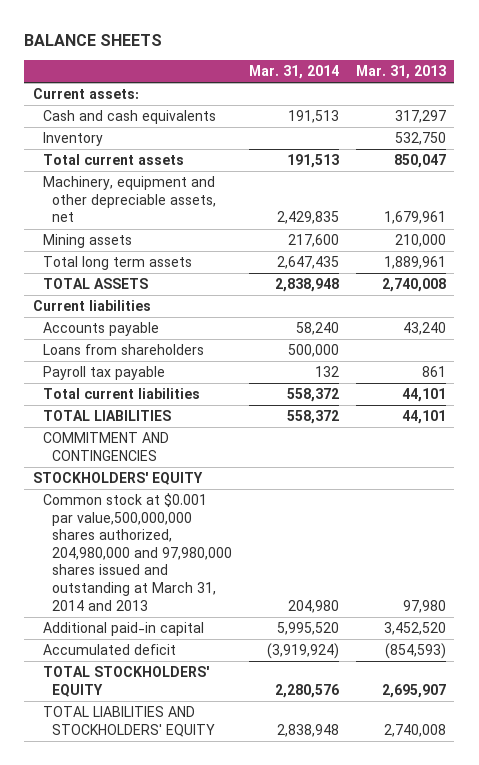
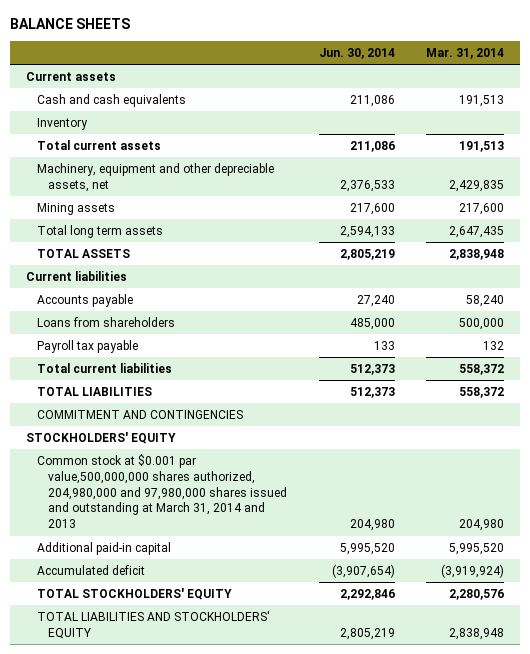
[355,64,446,79] Mar. 31, 2013 -> none
none -> [318,48,395,60] Jun. 30, 2014
[32,88,139,100] Current assets: -> [25,71,116,81] Current assets

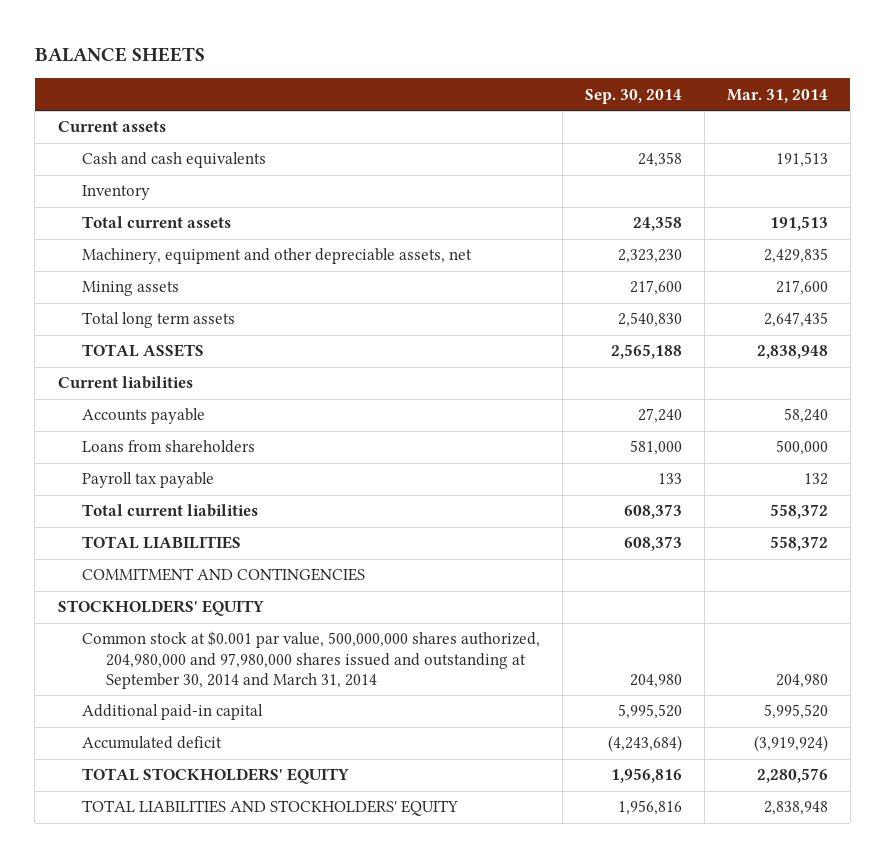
[318,48,395,60] Jun. 30, 2014 -> none
none -> [584,88,682,104] Sep. 30, 2014
[36,453,287,529] Common stock at $0.001 par value,500,000,000 shares authorized, 204,980,000 and 97,980,000 shares issued and outstanding at March 31, 2014 and 2013 -> [81,631,540,689] Common stock at $0.001 par value, 500,000,000 shares authorized, 204,980,000 and 97,980,000 shares issued and outstanding at September 30, 2014 and March 31, 2014

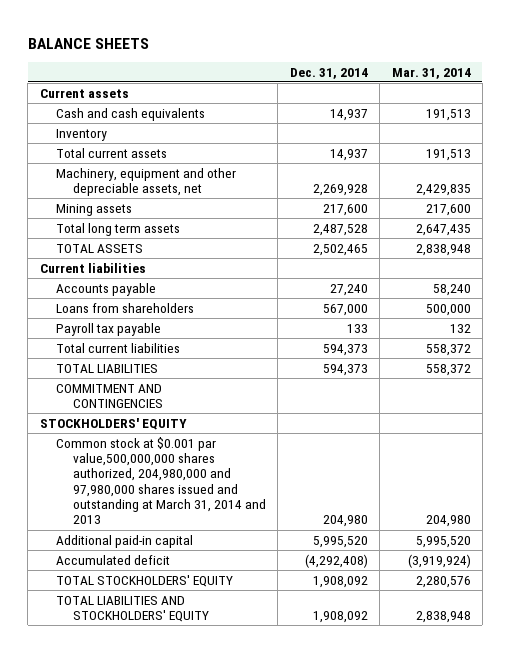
[584,88,682,104] Sep. 30, 2014 -> none
none -> [289,67,368,79] Dec. 31, 2014
[81,631,540,689] Common stock at $0.001 par value, 500,000,000 shares authorized, 204,980,000 and 97,980,000 shares issued and outstanding at September 30, 2014 and March 31, 2014 -> [56,436,266,525] Common stock at $0.001 par value,500,000,000 shares authorized, 204,980,000 and 97,980,000 shares issued and outstanding at March 31, 2014 and 2013

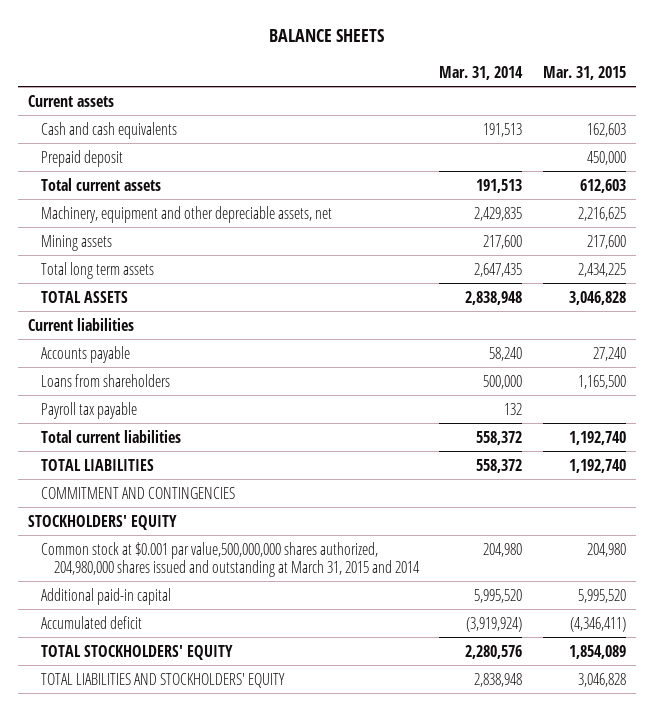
[289,67,368,79] Dec. 31, 2014 -> none
none -> [543,65,627,80] Mar. 31, 2015
[56,128,108,141] Inventory -> none
none -> [40,149,123,167] Prepaid deposit
[56,436,266,525] Common stock at $0.001 par value,500,000,000 shares authorized, 204,980,000 and 97,980,000 shares issued and outstanding at March 31, 2014 and 2013 -> [40,541,420,577] Common stock at $0.001 par value,500,000,000 shares authorized, 204,980,000 shares issued and outstanding at March 31, 2015 and 2014

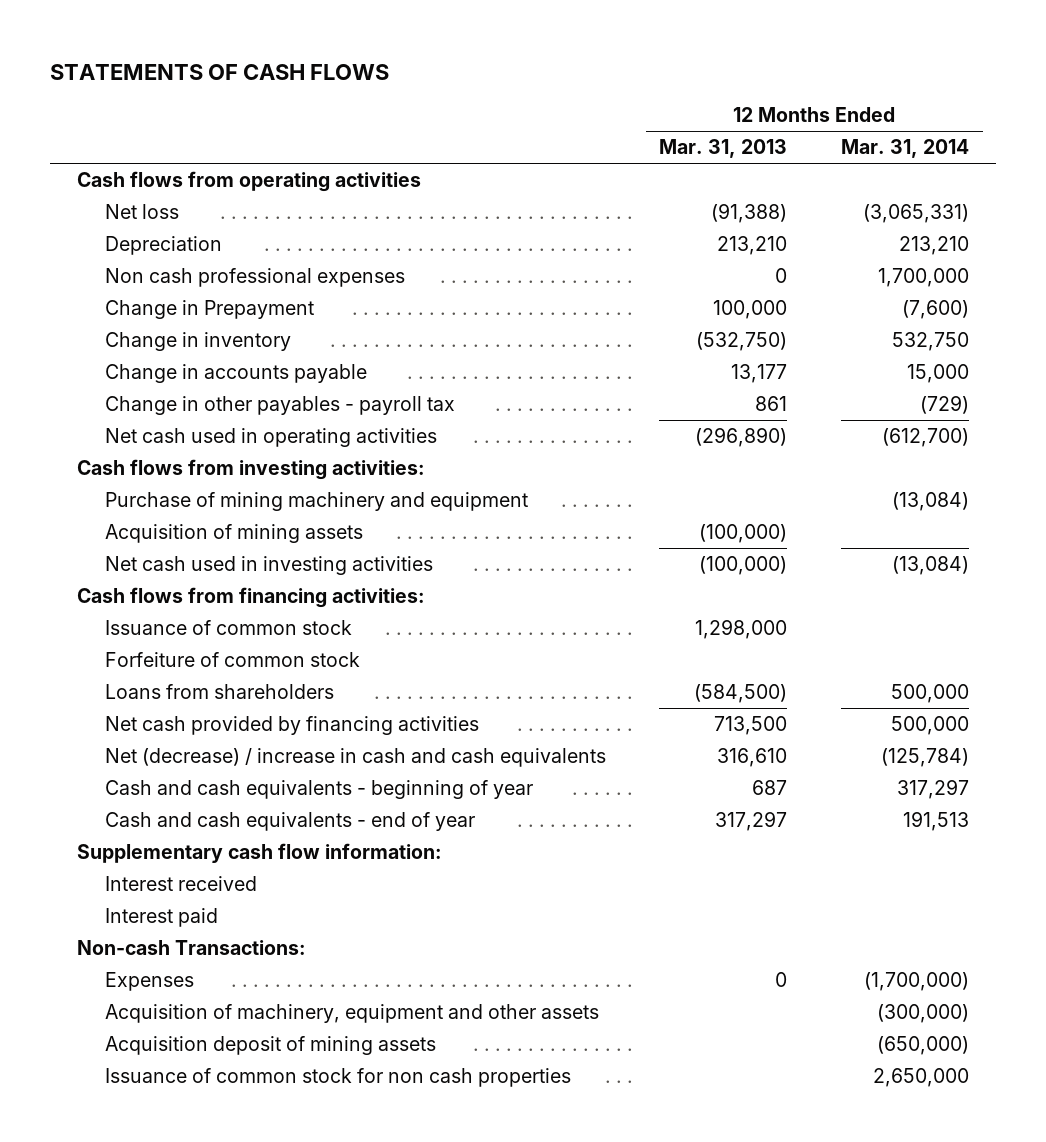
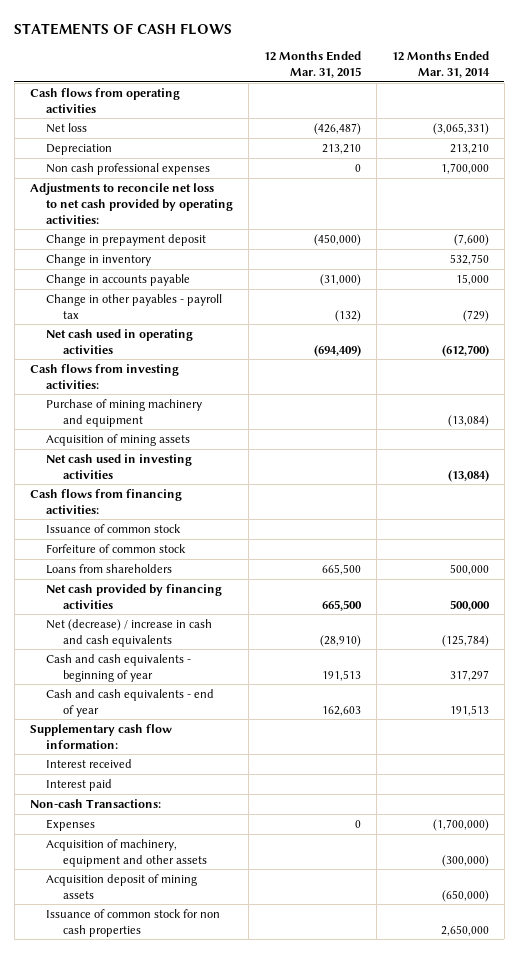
[659,139,788,159] Mar. 31, 2013 -> none
none -> [264,50,362,78] 12 Months Ended Mar. 31, 2015
none -> [29,182,234,224] Adjustments to reconcile net loss to net cash provided by operating activities:
[104,300,314,320] Change in Prepayment -> [46,233,207,246] Change in prepayment deposit

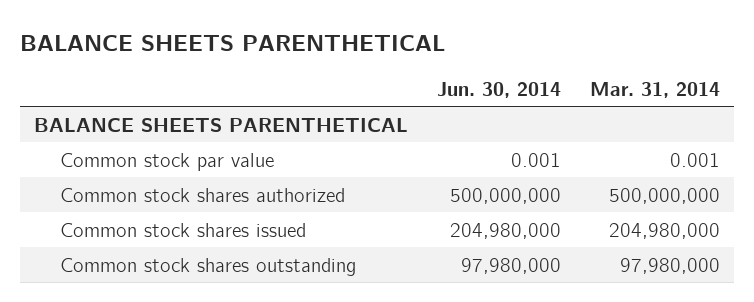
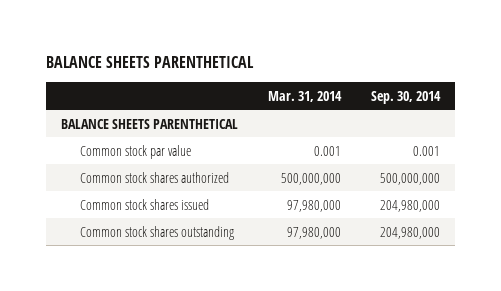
[436,81,561,98] Jun. 30, 2014 -> none
none -> [371,90,442,104] Sep. 30, 2014
[608,222,720,239] 204,980,000 -> [287,199,342,212] 97,980,000

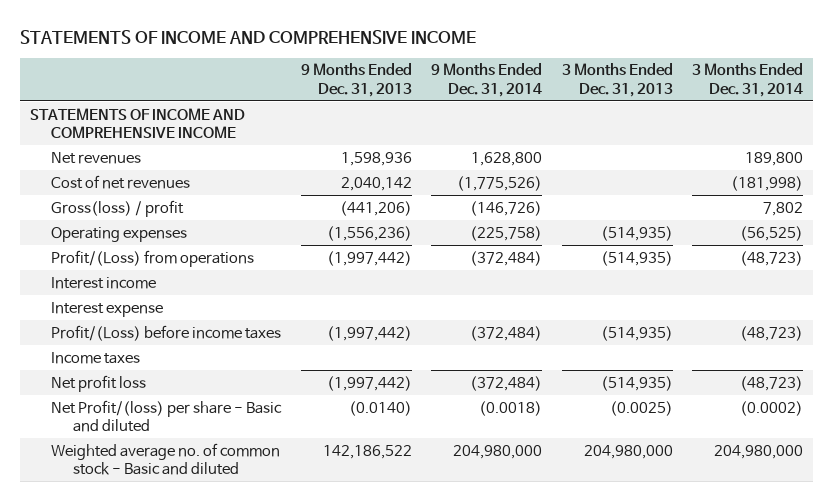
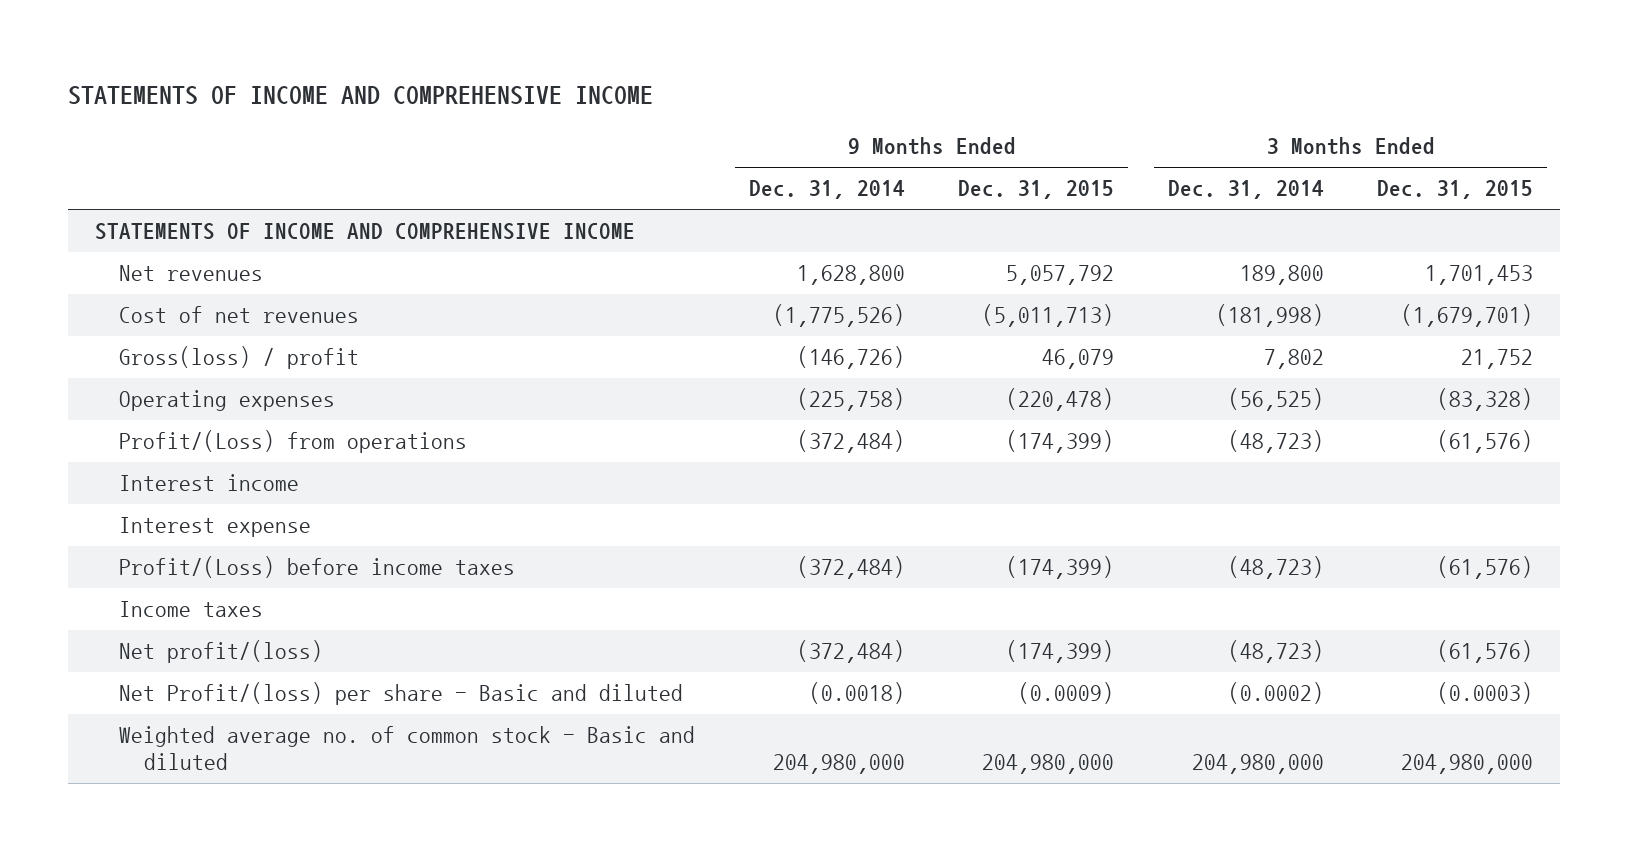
[300,63,412,97] 9 Months Ended Dec. 31, 2013 -> none
[561,63,673,97] 3 Months Ended Dec. 31, 2013 -> none
none -> [958,180,1115,200] Dec. 31, 2015
none -> [1377,180,1534,200] Dec. 31, 2015
[51,374,147,392] Net profit loss -> [119,640,324,664] Net profit/(loss)

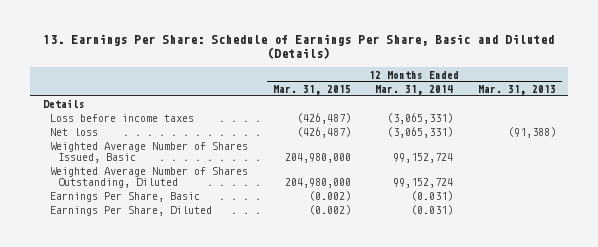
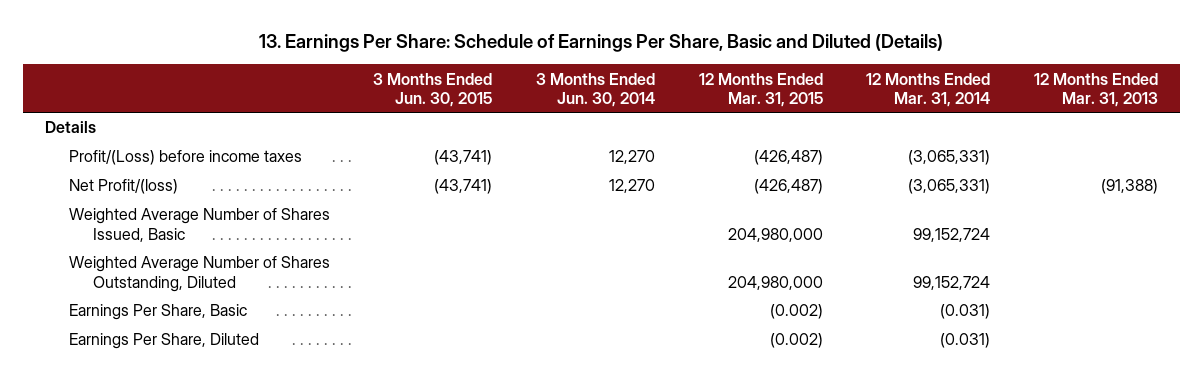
none -> [373,72,493,107] 3 Months Ended Jun. 30, 2015
none -> [536,72,656,107] 3 Months Ended Jun. 30, 2014
[50,114,195,123] Loss before income taxes -> [68,150,302,166] Profit/(Loss) before income taxes
[50,128,99,137] Net loss -> [68,179,178,195] Net Profit/(loss)

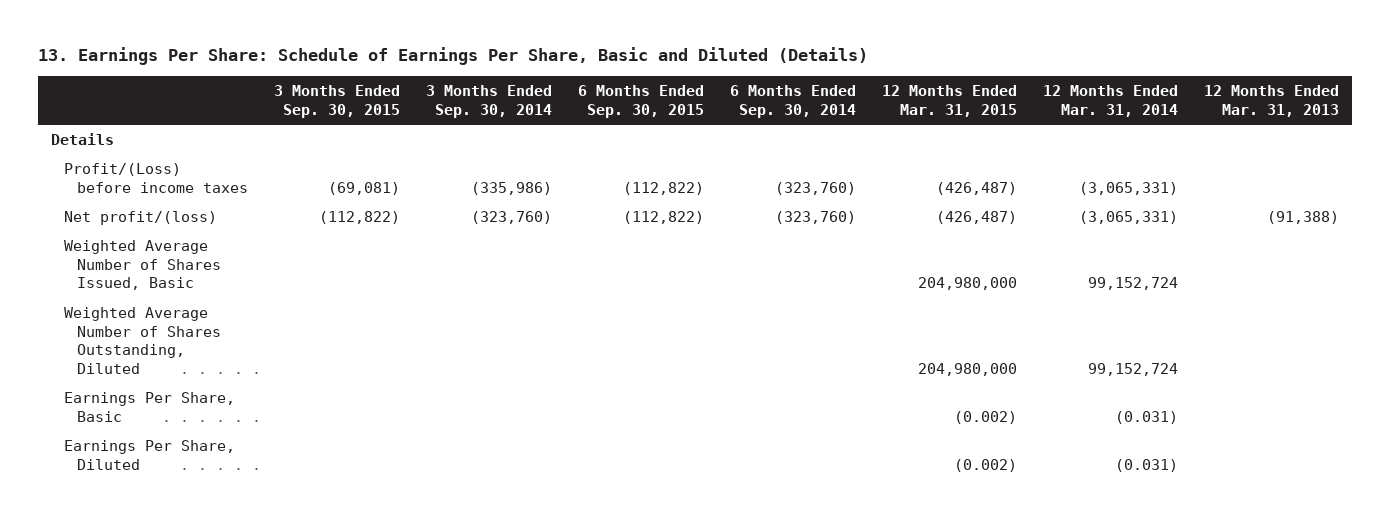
[373,72,493,107] 3 Months Ended Jun. 30, 2015 -> none
[536,72,656,107] 3 Months Ended Jun. 30, 2014 -> none
none -> [274,85,401,118] 3 Months Ended Sep. 30, 2015
none -> [426,85,553,118] 3 Months Ended Sep. 30, 2014
none -> [578,85,705,118] 6 Months Ended Sep. 30, 2015
none -> [730,85,857,118] 6 Months Ended Sep. 30, 2014
[68,179,178,195] Net Profit/(loss) -> [64,211,218,226] Net profit/(loss)

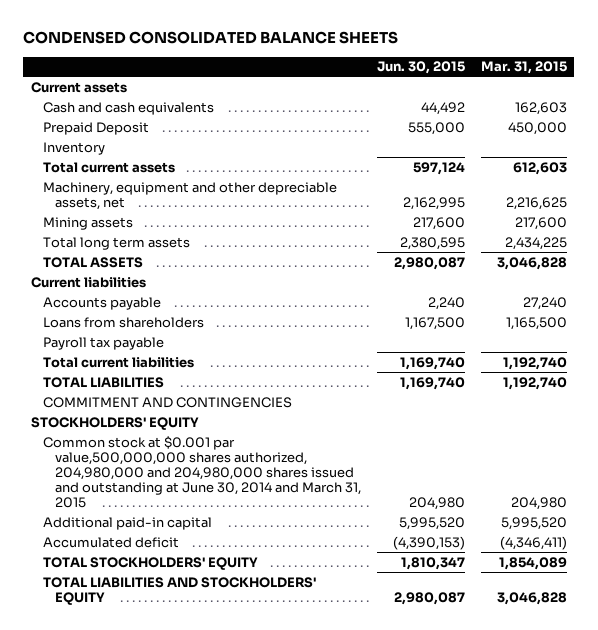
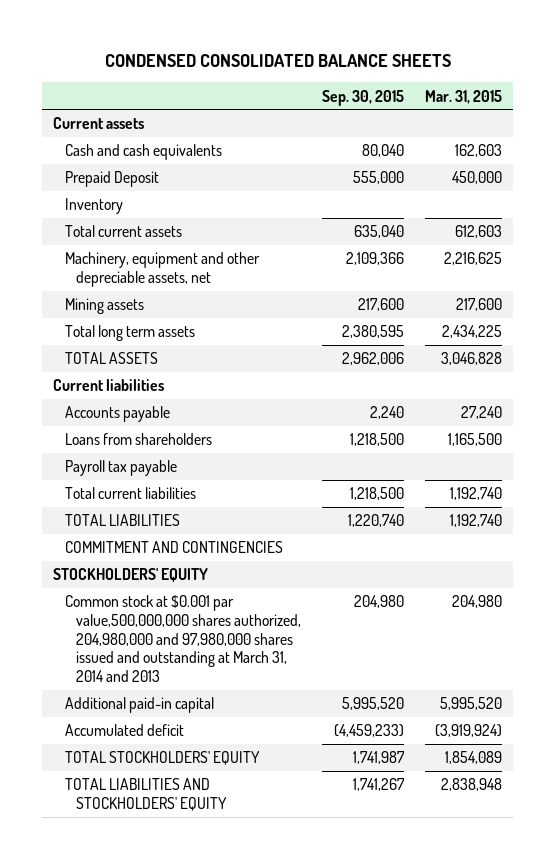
[377,61,466,75] Jun. 30, 2015 -> none
none -> [322,89,405,106] Sep. 30, 2015
[43,435,362,509] Common stock at $0.001 par value,500,000,000 shares authorized, 204,980,000 and 204,980,000 shares issued and outstanding at June 30, 2014 and March 31, 2015 -> [64,595,302,682] Common stock at $0.001 par value,500,000,000 shares authorized, 204,980,000 and 97,980,000 shares issued and outstanding at March 31, 2014 and 2013
[499,535,567,550] (4,346,411) -> [435,724,503,738] (3,919,924)
[496,591,567,605] 3,046,828 -> [441,778,503,792] 2,838,948

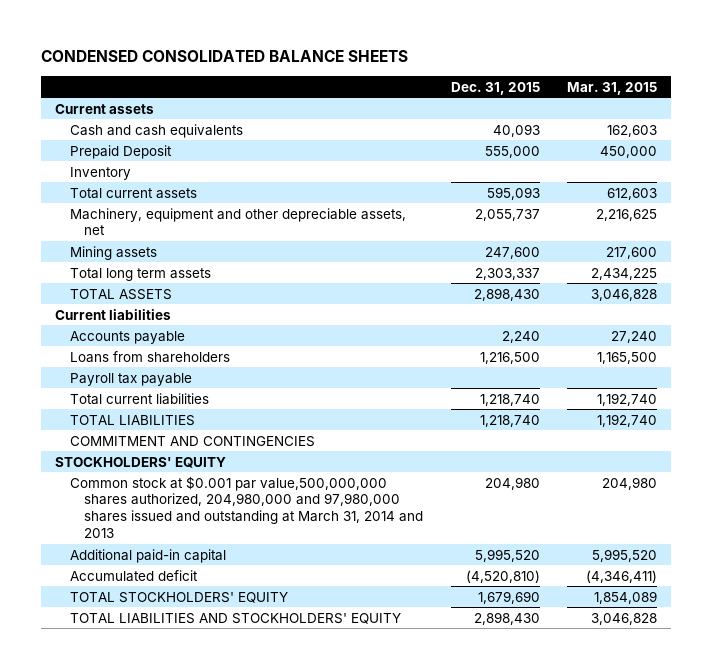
[322,89,405,106] Sep. 30, 2015 -> none
none -> [450,81,540,95] Dec. 31, 2015
[435,724,503,738] (3,919,924) -> [586,569,658,583] (4,346,411)
[441,778,503,792] 2,838,948 -> [591,612,658,625] 3,046,828

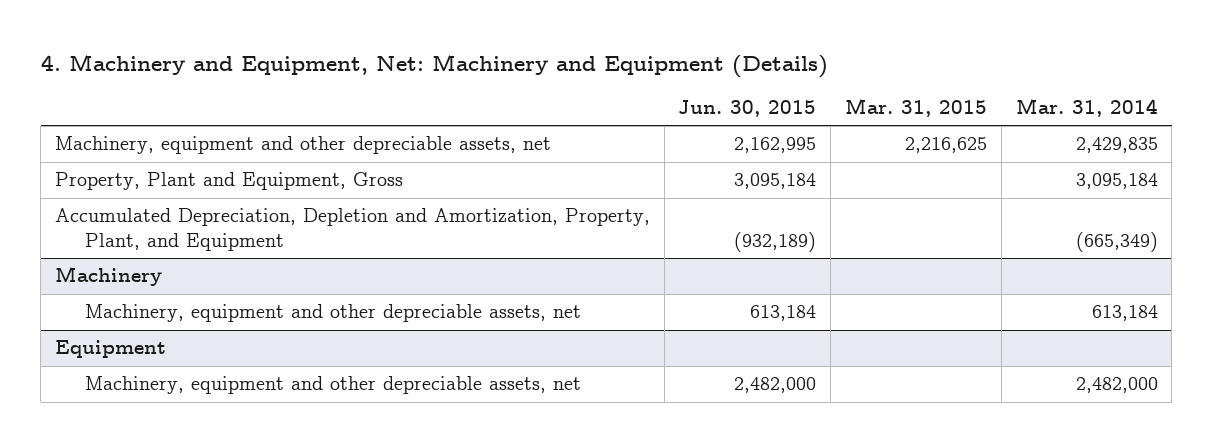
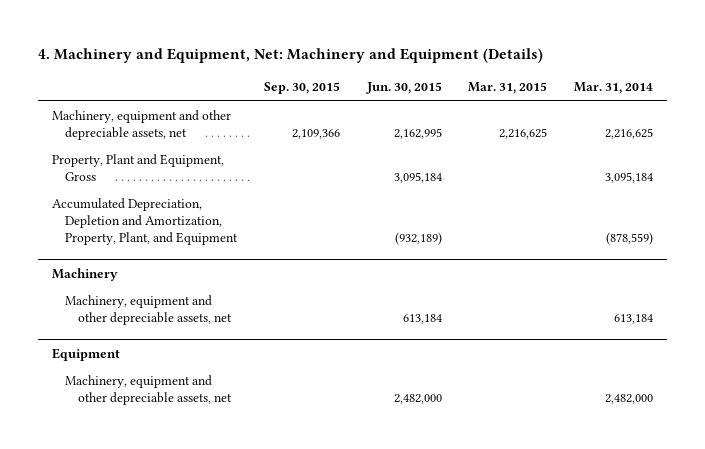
none -> [263,82,340,95] Sep. 30, 2015
[1075,137,1158,154] 2,429,835 -> [605,127,654,139] 2,216,625
[1075,231,1158,252] (665,349) -> [606,231,654,245] (878,559)

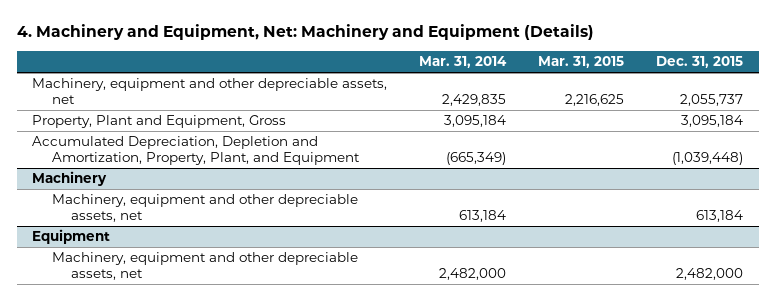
[263,82,340,95] Sep. 30, 2015 -> none
[365,82,442,95] Jun. 30, 2015 -> none
none -> [655,56,743,69] Dec. 31, 2015
[605,127,654,139] 2,216,625 -> [442,94,507,107] 2,429,835
[606,231,654,245] (878,559) -> [446,152,507,166] (665,349)

